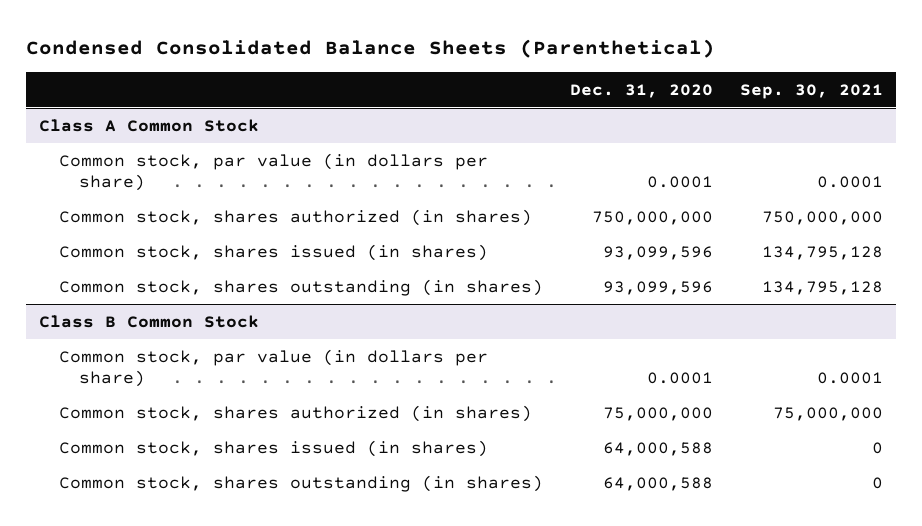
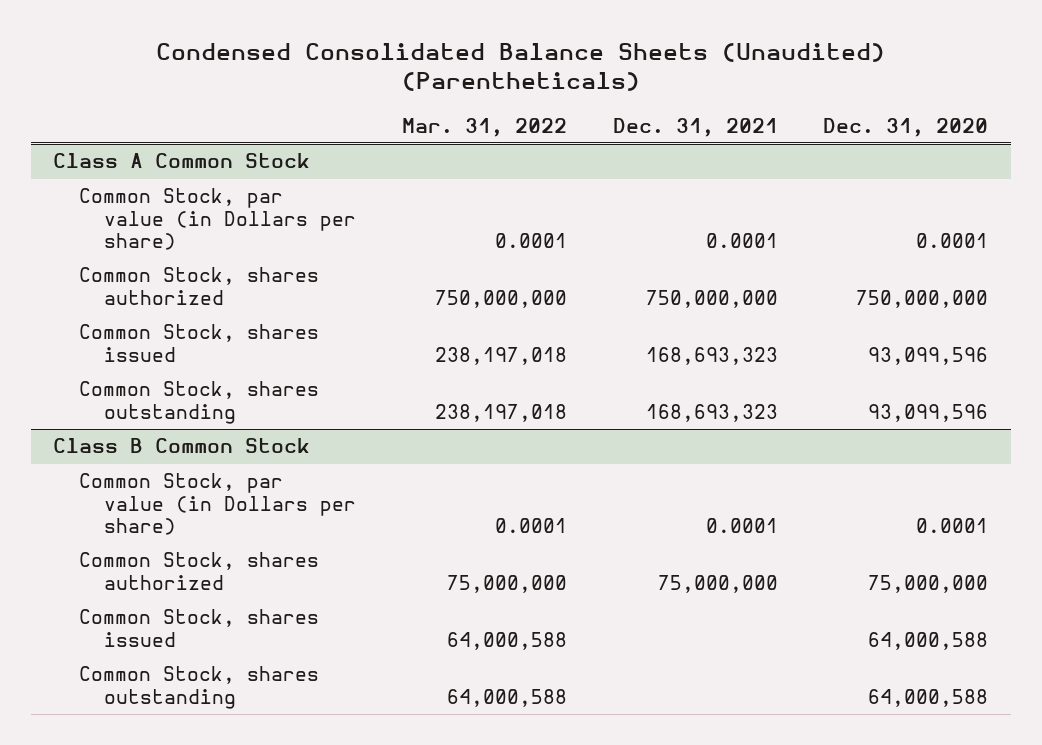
[25,39,715,59] Condensed Consolidated Balance Sheets (Parenthetical) -> [155,42,885,92] Condensed Consolidated Balance Sheets (Unaudited) (Parentheticals)
[739,83,883,99] Sep. 30, 2021 -> none
none -> [401,117,567,137] Mar. 31, 2022
none -> [612,117,778,137] Dec. 31, 2021
[59,152,489,191] Common stock, par value (in dollars per share) -> [78,188,357,250] Common Stock, par value (in Dollars per share)
[59,208,533,226] Common stock, shares authorized (in shares) -> [78,267,319,305] Common Stock, shares authorized
[59,243,489,261] Common stock, shares issued (in shares) -> [78,324,319,362] Common Stock, shares issued
[59,278,544,296] Common stock, shares outstanding (in shares) -> [78,381,319,424] Common Stock, shares outstanding
[59,348,489,387] Common stock, par value (in dollars per share) -> [78,473,357,535] Common Stock, par value (in Dollars per share)
[59,404,533,422] Common stock, shares authorized (in shares) -> [78,552,319,590] Common Stock, shares authorized
[59,439,489,457] Common stock, shares issued (in shares) -> [78,609,319,647] Common Stock, shares issued
[59,474,544,492] Common stock, shares outstanding (in shares) -> [78,666,319,709] Common Stock, shares outstanding

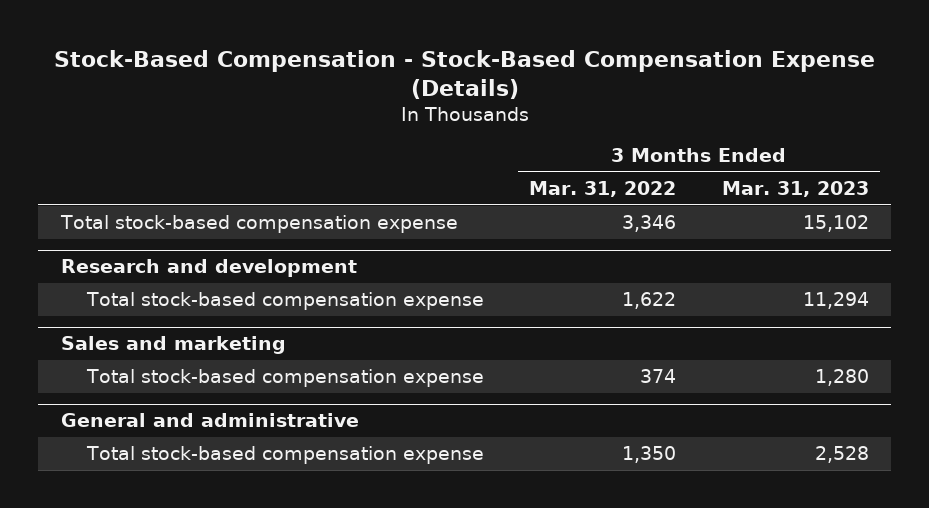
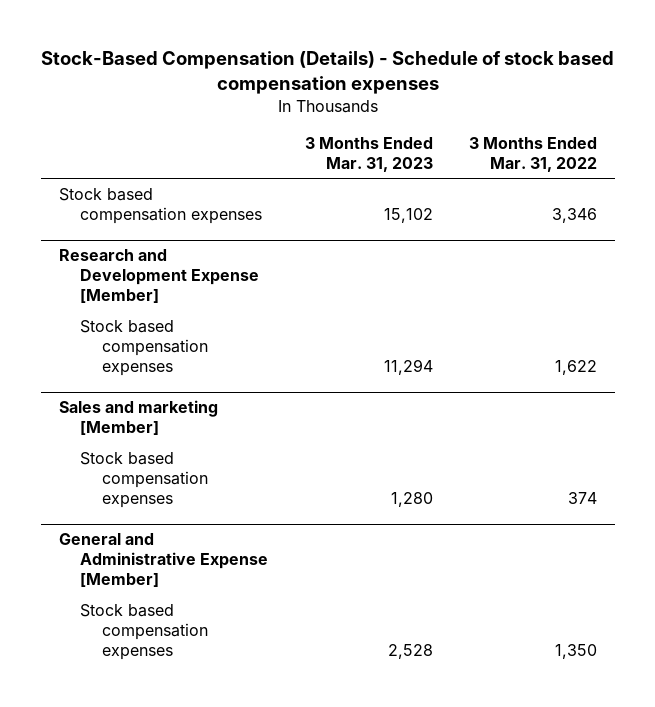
[53,49,875,99] Stock-Based Compensation - Stock-Based Compensation Expense (Details) -> [40,51,614,95] Stock-Based Compensation (Details) - Schedule of stock based compensation expenses
[59,215,458,234] Total stock-based compensation expense -> [58,188,263,225] Stock based compensation expenses
[60,259,357,278] Research and development -> [58,249,260,304] Research and Development Expense [Member]
[85,292,484,311] Total stock-based compensation expense -> [80,320,209,377] Stock based compensation expenses
[60,336,286,355] Sales and marketing -> [58,400,218,436] Sales and marketing [Member]
[85,369,484,388] Total stock-based compensation expense -> [80,452,209,509] Stock based compensation expenses
[60,413,359,428] General and administrative -> [58,533,269,588] General and Administrative Expense [Member]
[85,446,484,465] Total stock-based compensation expense -> [80,604,209,661] Stock based compensation expenses

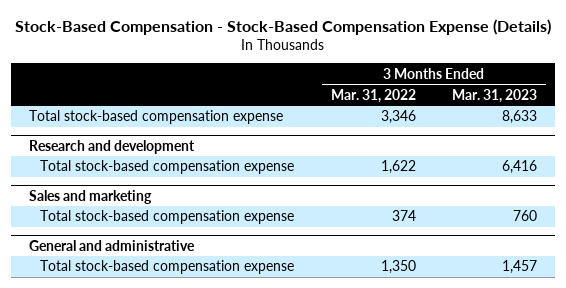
[40,51,614,95] Stock-Based Compensation (Details) - Schedule of stock based compensation expenses -> [15,18,552,35] Stock-Based Compensation - Stock-Based Compensation Expense (Details)
[58,188,263,225] Stock based compensation expenses -> [29,110,284,125] Total stock-based compensation expense
[383,208,433,224] 15,102 -> [501,110,537,125] 8,633
[58,249,260,304] Research and Development Expense [Member] -> [29,139,196,154] Research and development
[80,320,209,377] Stock based compensation expenses -> [40,160,295,175] Total stock-based compensation expense
[383,359,433,376] 11,294 -> [501,160,537,175] 6,416
[58,400,218,436] Sales and marketing [Member] -> [29,189,153,204] Sales and marketing
[80,452,209,509] Stock based compensation expenses -> [40,210,295,225] Total stock-based compensation expense
[390,492,433,508] 1,280 -> [512,210,537,222] 760
[58,533,269,588] General and Administrative Expense [Member] -> [29,239,196,251] General and administrative
[80,604,209,661] Stock based compensation expenses -> [40,260,295,275] Total stock-based compensation expense
[387,644,433,660] 2,528 -> [501,260,537,275] 1,457

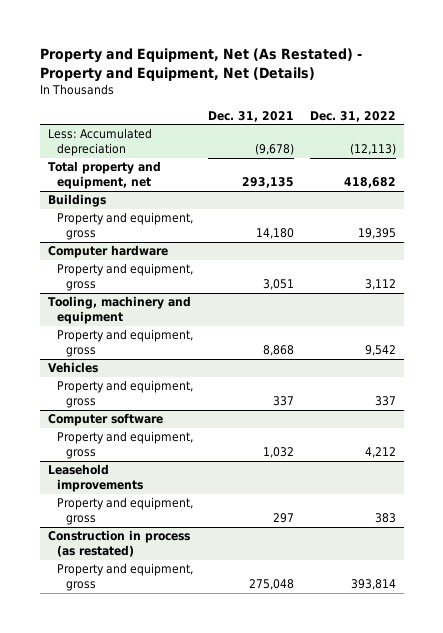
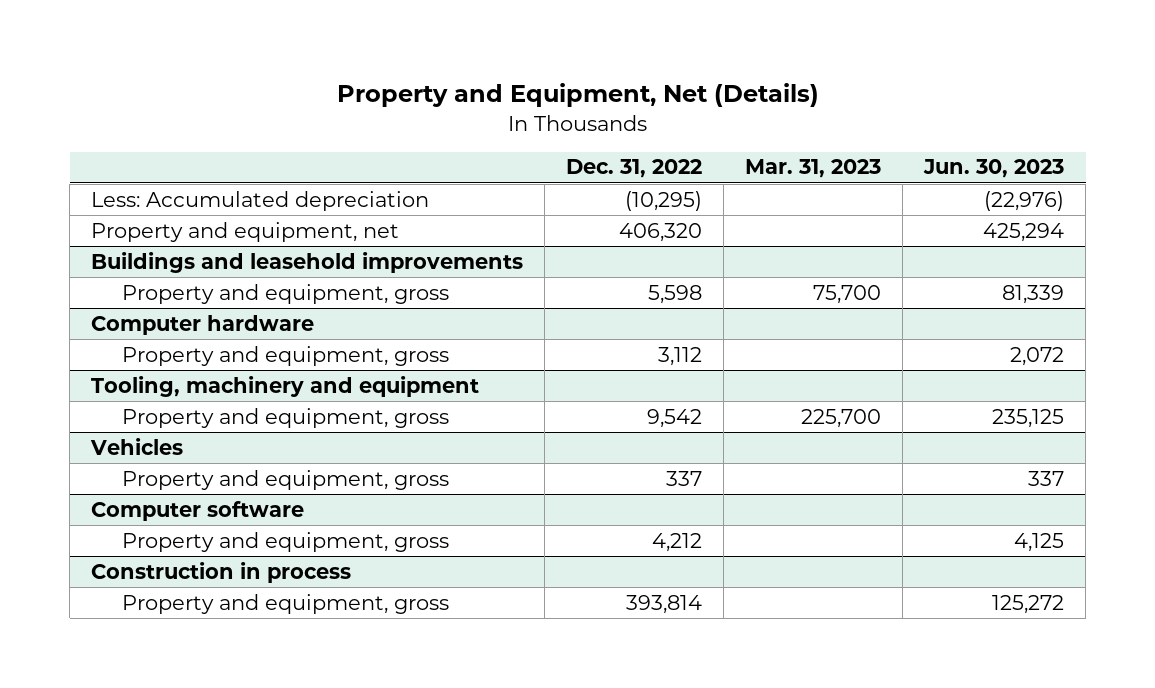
[39,47,362,82] Property and Equipment, Net (As Restated) - Property and Equipment, Net (Details) -> [336,83,819,108] Property and Equipment, Net (Details)
[208,110,295,122] Dec. 31, 2021 -> none
none -> [745,159,882,179] Mar. 31, 2023
none -> [923,159,1065,179] Jun. 30, 2023
[47,194,106,208] Buildings -> none
[349,143,396,156] (12,113) -> [625,190,703,211] (10,295)
[47,161,161,190] Total property and equipment, net -> [91,221,400,242] Property and equipment, net
[343,177,396,189] 418,682 -> [619,222,703,242] 406,320
none -> [91,251,524,273] Buildings and leasehold improvements
[357,228,396,240] 19,395 -> [648,284,703,304] 5,598
[47,464,143,493] Leasehold improvements -> none
[56,497,193,526] Property and equipment, gross -> none
[47,530,190,558] Construction in process (as restated) -> [91,561,352,583] Construction in process

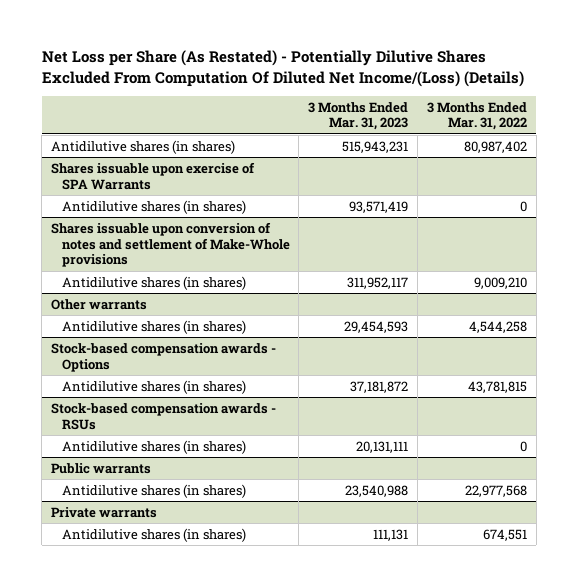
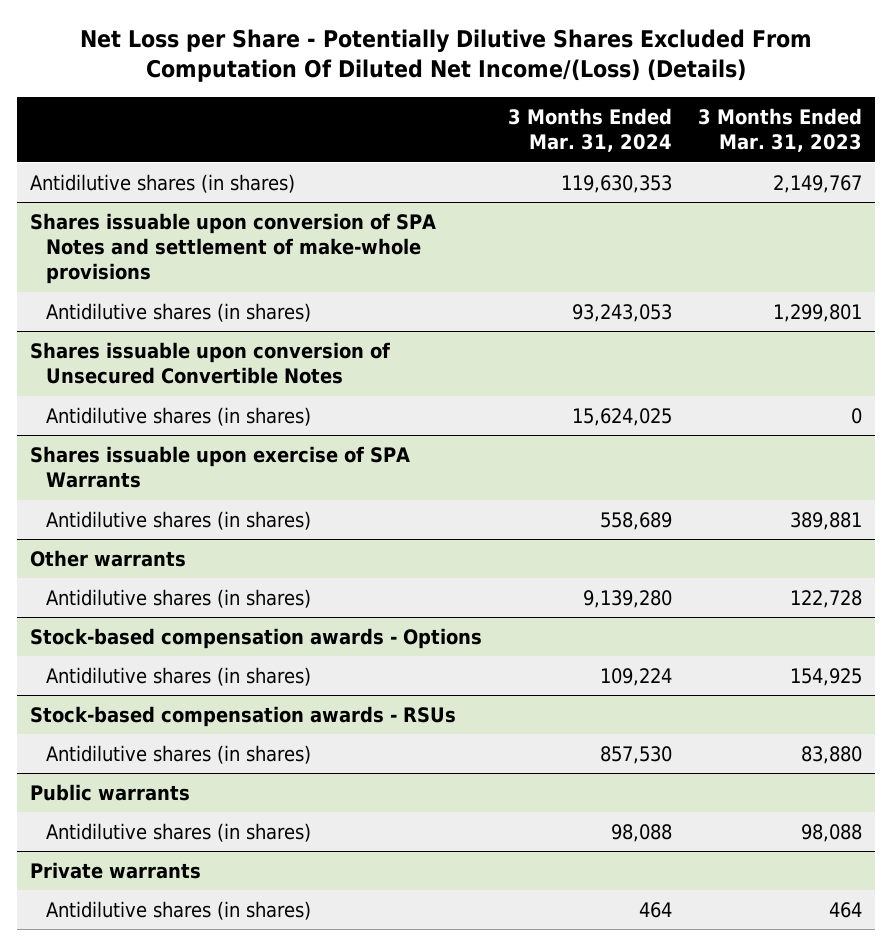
[41,50,524,87] Net Loss per Share (As Restated) - Potentially Dilutive Shares Excluded From Computation Of Diluted Net Income/(Loss) (Details) -> [80,29,813,83] Net Loss per Share - Potentially Dilutive Shares Excluded From Computation Of Diluted Net Income/(Loss) (Details)
[426,101,527,131] 3 Months Ended Mar. 31, 2022 -> none
none -> [508,107,673,153] 3 Months Ended Mar. 31, 2024
[342,140,409,153] 515,943,231 -> [773,174,863,193] 2,149,767
none -> [29,212,436,285] Shares issuable upon conversion of SPA Notes and settlement of make-whole provisions
none -> [45,302,311,322] Antidilutive shares (in shares)
none -> [29,341,390,385] Shares issuable upon conversion of Unsecured Convertible Notes
none -> [45,406,311,426] Antidilutive shares (in shares)
[51,221,290,268] Shares issuable upon conversion of notes and settlement of Make-Whole provisions -> none
[61,275,246,290] Antidilutive shares (in shares) -> none
[349,200,409,213] 93,571,419 -> [790,511,863,530] 389,881
[344,320,409,333] 29,454,593 -> [790,589,863,608] 122,728
[350,380,409,393] 37,181,872 -> [790,667,863,686] 154,925
[356,440,409,453] 20,131,111 -> [801,745,863,764] 83,880
[345,484,409,497] 23,540,988 -> [801,823,863,842] 98,088
[373,528,409,541] 111,131 -> [829,901,863,918] 464

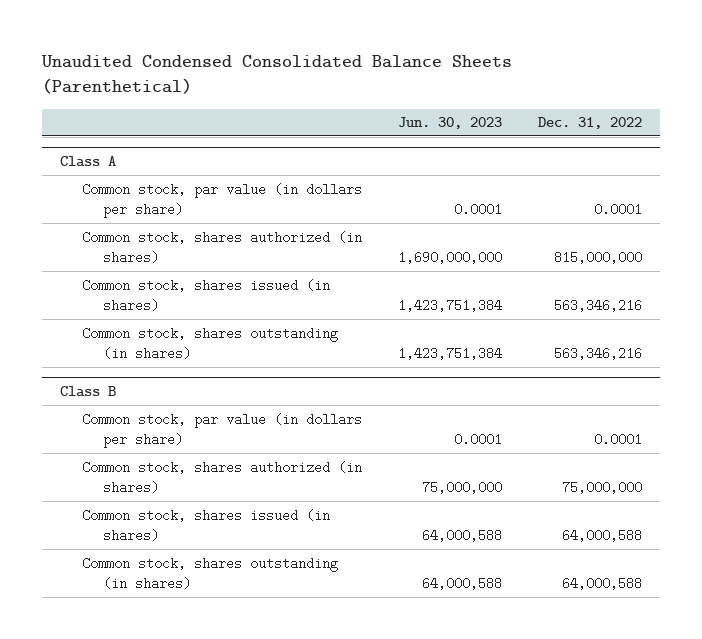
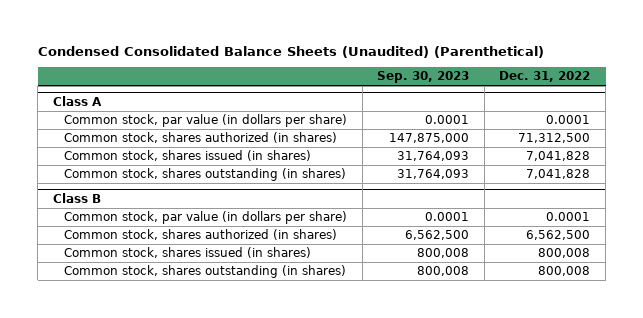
[41,55,513,95] Unaudited Condensed Consolidated Balance Sheets (Parenthetical) -> [37,45,544,58] Condensed Consolidated Balance Sheets (Unaudited) (Parenthetical)
[397,117,502,130] Jun. 30, 2023 -> none
none -> [377,71,470,84] Sep. 30, 2023
[554,251,643,265] 815,000,000 -> [518,133,591,144] 71,312,500
[554,299,643,313] 563,346,216 -> [526,151,591,162] 7,041,828
[554,347,643,361] 563,346,216 -> [526,169,591,180] 7,041,828
[562,481,643,495] 75,000,000 -> [526,230,591,241] 6,562,500
[562,529,643,543] 64,000,588 -> [538,248,591,259] 800,008
[562,577,643,591] 64,000,588 -> [538,266,591,277] 800,008

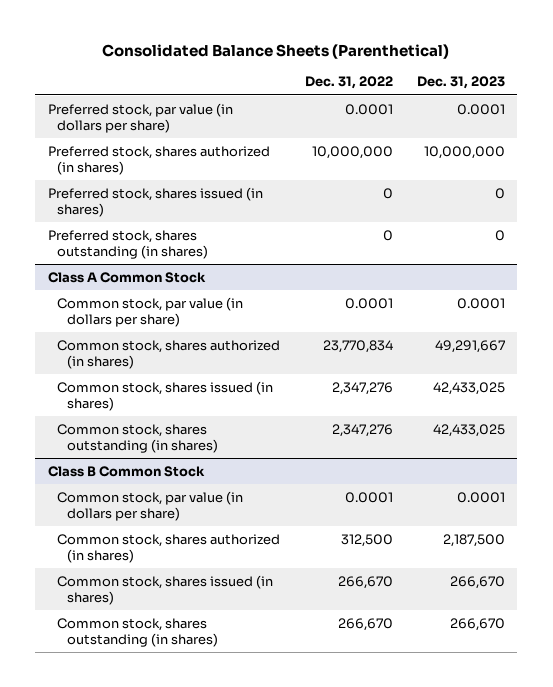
[37,45,544,58] Condensed Consolidated Balance Sheets (Unaudited) (Parenthetical) -> [102,43,450,59] Consolidated Balance Sheets (Parenthetical)
[377,71,470,84] Sep. 30, 2023 -> none
none -> [417,76,506,90] Dec. 31, 2023
none -> [47,102,233,134] Preferred stock, par value (in dollars per share)
none -> [47,145,270,176] Preferred stock, shares authorized (in shares)
none -> [47,186,263,218] Preferred stock, shares issued (in shares)
none -> [47,229,209,260] Preferred stock, shares outstanding (in shares)
[53,95,103,106] Class A -> [47,271,206,283] Class A Common Stock
[518,133,591,144] 71,312,500 -> [322,339,393,353] 23,770,834
[526,151,591,162] 7,041,828 -> [331,381,393,395] 2,347,276
[526,169,591,180] 7,041,828 -> [331,423,393,437] 2,347,276
[53,192,102,203] Class B -> [47,465,205,477] Class B Common Stock
[526,230,591,241] 6,562,500 -> [340,533,393,547] 312,500
[538,248,591,259] 800,008 -> [337,575,393,589] 266,670
[538,266,591,277] 800,008 -> [337,617,393,631] 266,670

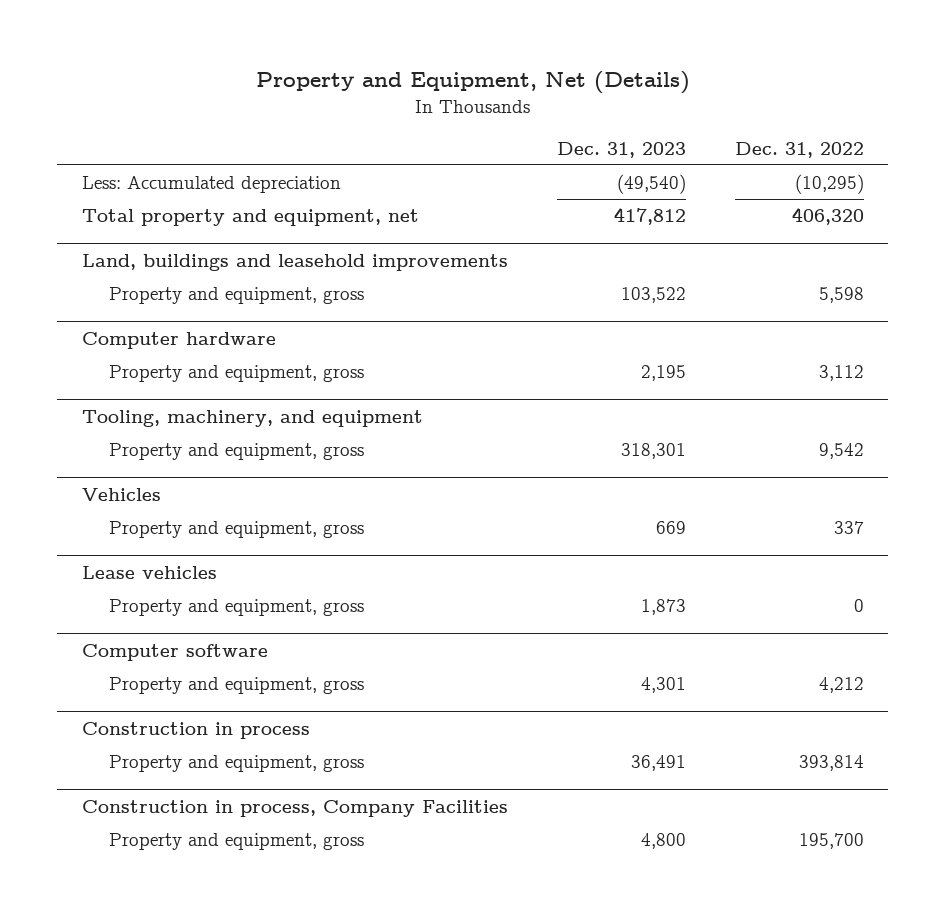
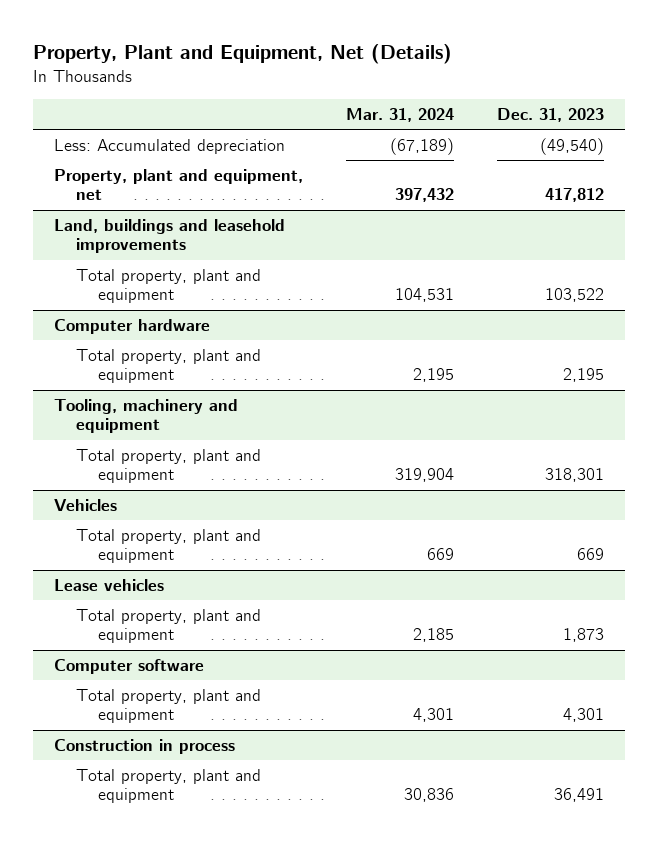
[255,71,690,95] Property and Equipment, Net (Details) -> [32,44,452,65] Property, Plant and Equipment, Net (Details)
[734,142,864,159] Dec. 31, 2022 -> none
none -> [345,107,454,122] Mar. 31, 2024
[81,209,419,227] Total property and equipment, net -> [54,168,304,201] Property, plant and equipment, net
[108,287,364,305] Property and equipment, gross -> [76,268,262,304] Total property, plant and equipment
[108,365,364,383] Property and equipment, gross -> [76,348,262,384] Total property, plant and equipment
[81,409,423,427] Tooling, machinery, and equipment -> [54,398,239,434] Tooling, machinery and equipment
[108,443,364,461] Property and equipment, gross -> [76,448,262,484] Total property, plant and equipment
[108,521,364,539] Property and equipment, gross -> [76,528,262,564] Total property, plant and equipment
[108,599,364,617] Property and equipment, gross -> [76,608,262,644] Total property, plant and equipment
[108,677,364,695] Property and equipment, gross -> [76,688,262,724] Total property, plant and equipment
[81,799,508,817] Construction in process, Company Facilities -> none
[108,833,364,851] Property and equipment, gross -> none
[108,755,364,773] Property and equipment, gross -> [76,768,262,804] Total property, plant and equipment

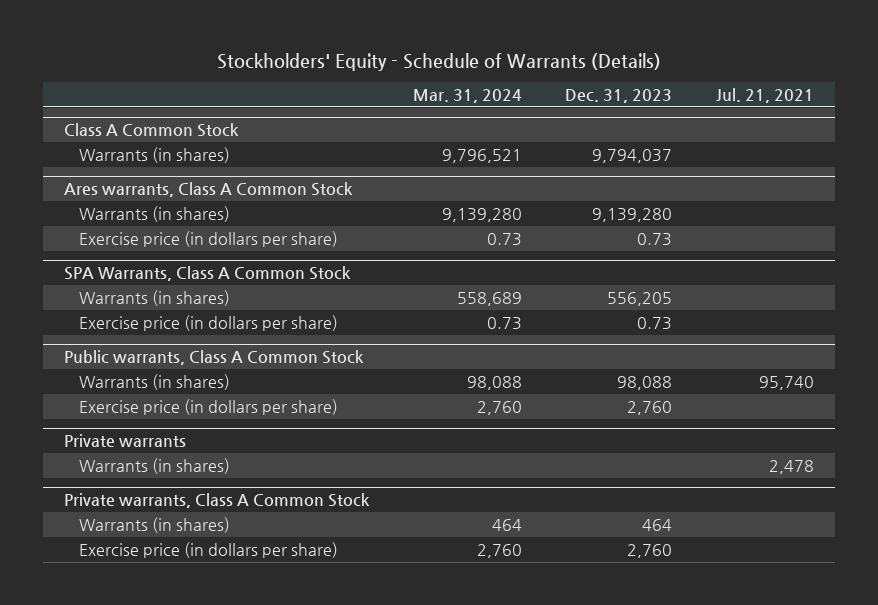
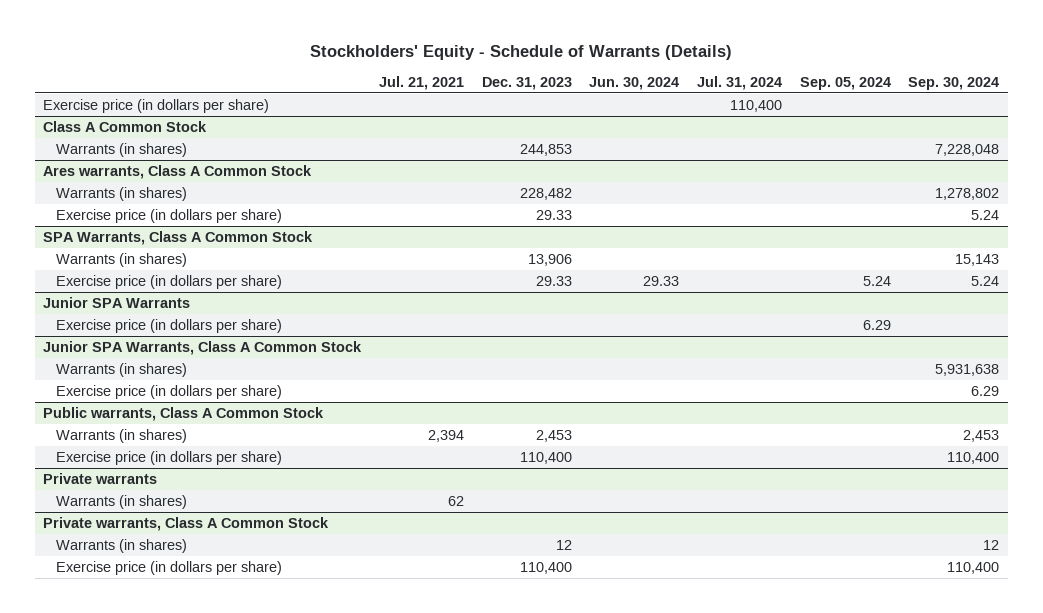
[412,88,522,103] Mar. 31, 2024 -> none
none -> [589,76,680,90] Jun. 30, 2024
none -> [697,75,783,90] Jul. 31, 2024
none -> [799,76,891,90] Sep. 05, 2024
none -> [908,76,1000,90] Sep. 30, 2024
none -> [43,98,270,113] Exercise price (in dollars per share)
[592,148,673,163] 9,794,037 -> [519,143,572,156] 244,853
[592,207,673,222] 9,139,280 -> [519,187,572,200] 228,482
[637,232,673,246] 0.73 -> [535,209,572,220] 29.33
[607,291,673,306] 556,205 -> [527,253,572,266] 13,906
[637,316,673,330] 0.73 -> [535,275,572,286] 29.33
none -> [43,296,191,308] Junior SPA Warrants
none -> [56,318,283,333] Exercise price (in dollars per share)
none -> [43,340,363,355] Junior SPA Warrants, Class A Common Stock
none -> [56,362,188,377] Warrants (in shares)
none -> [56,384,283,399] Exercise price (in dollars per share)
[617,375,673,390] 98,088 -> [535,429,572,442] 2,453
[758,375,814,390] 95,740 -> [428,429,465,442] 2,394
[627,400,673,415] 2,760 -> [519,451,572,464] 110,400
[768,459,814,474] 2,478 -> [448,495,465,506] 62
[642,518,673,531] 464 -> [555,539,572,550] 12
[627,543,673,558] 2,760 -> [519,561,572,574] 110,400

